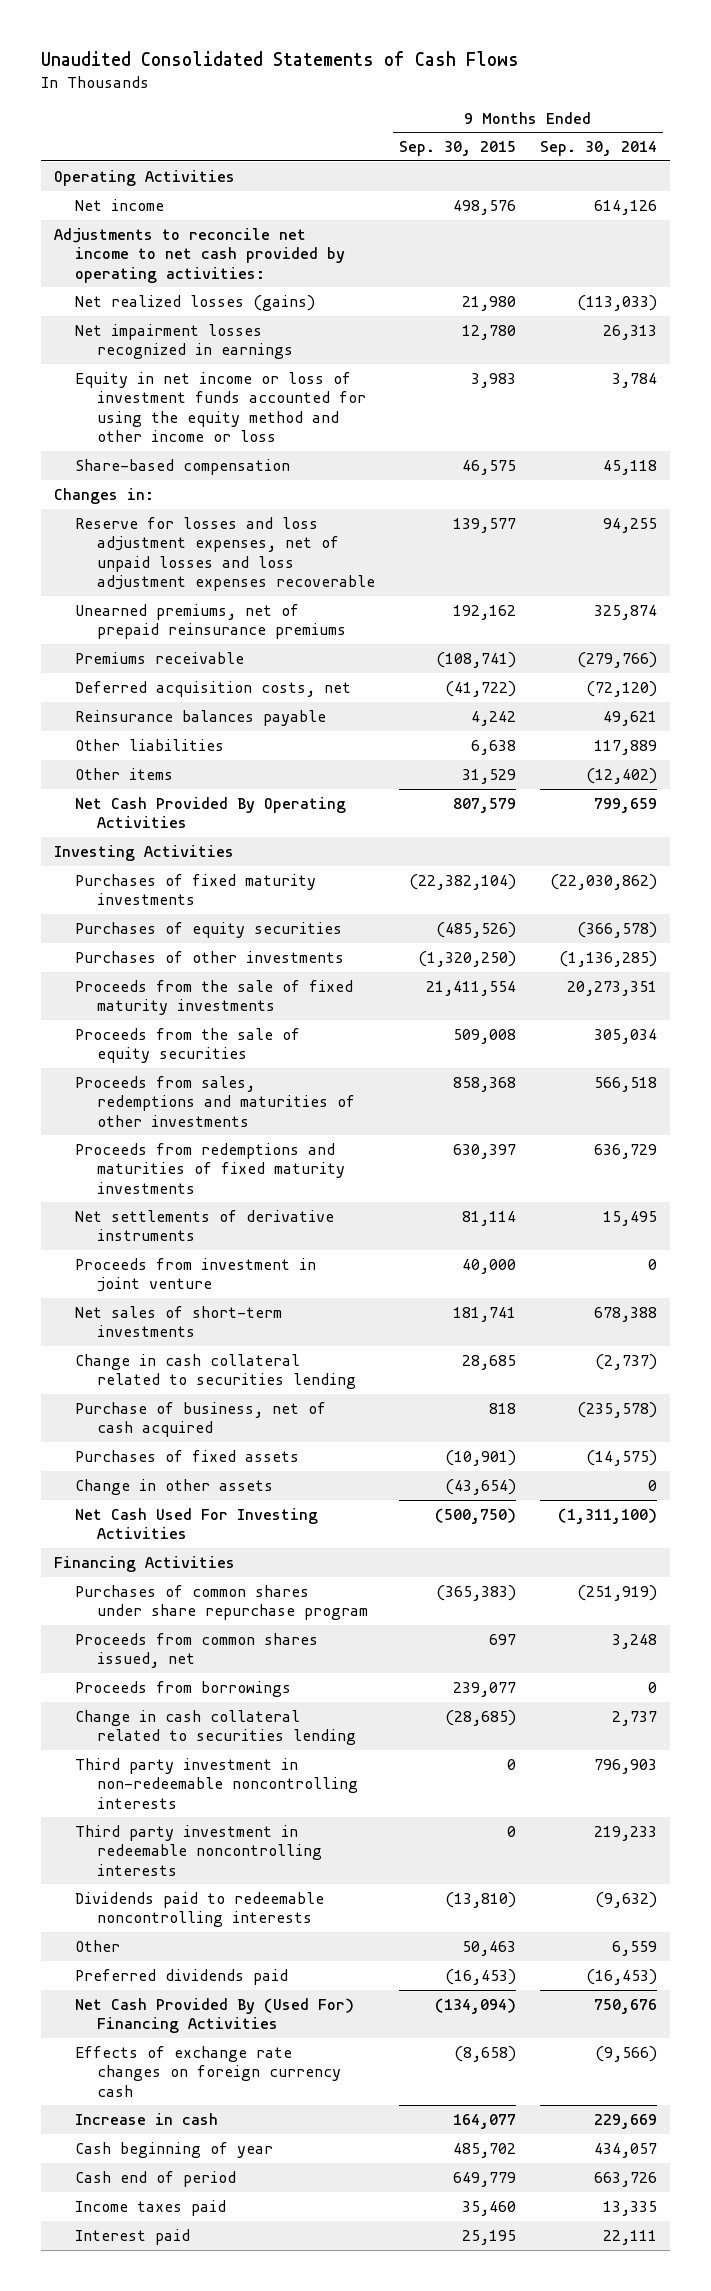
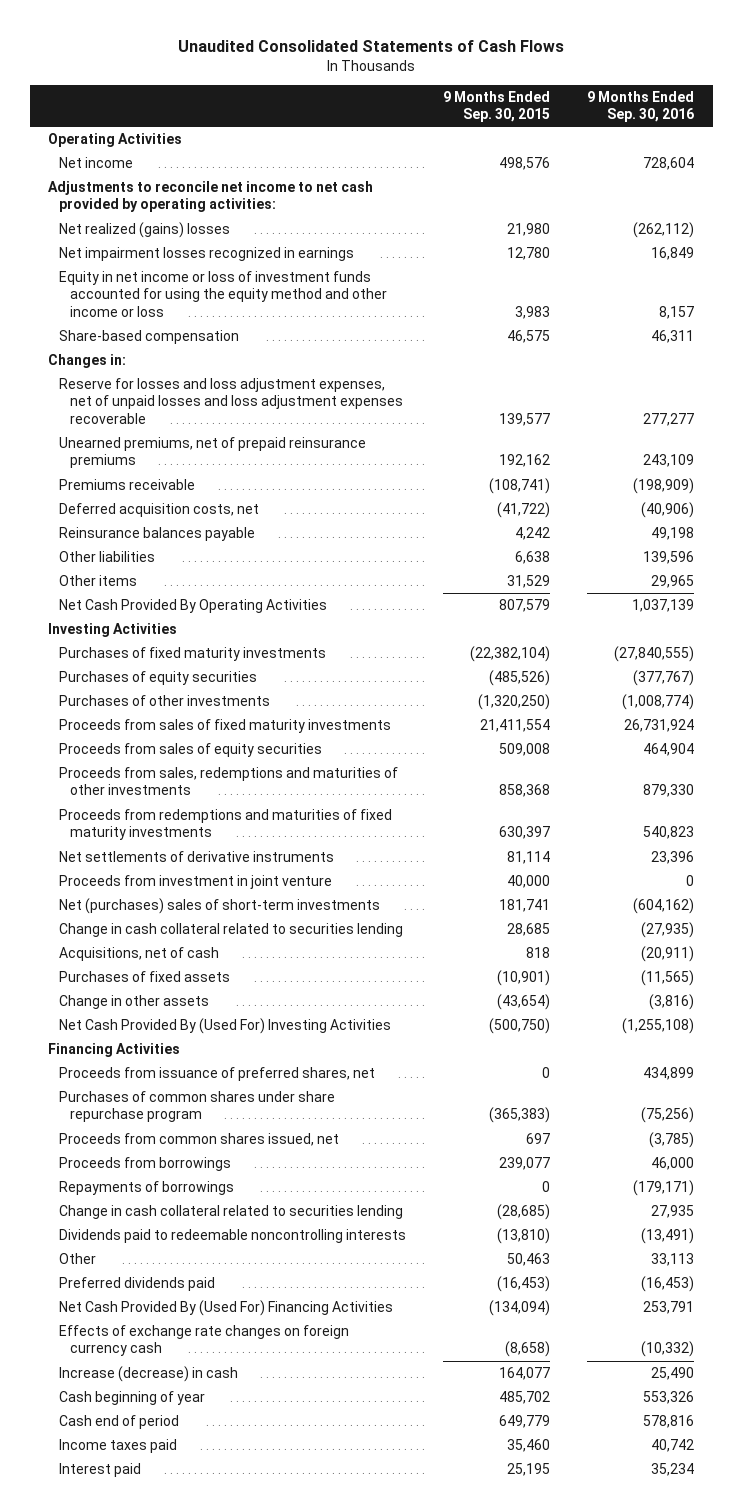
[540,141,658,157] Sep. 30, 2014 -> none
none -> [587,90,695,123] 9 Months Ended Sep. 30, 2016
[75,294,316,311] Net realized losses (gains) -> [59,222,231,239] Net realized (gains) losses
[75,979,354,1016] Proceeds from the sale of fixed maturity investments -> [59,719,392,734] Proceeds from sales of fixed maturity investments
[75,1027,301,1064] Proceeds from the sale of equity securities -> [59,743,323,758] Proceeds from sales of equity securities
[75,1305,283,1338] Net sales of short-term investments -> [59,898,381,915] Net (purchases) sales of short-term investments
[75,1401,327,1438] Purchase of business, net of cash acquired -> [59,947,220,962] Acquisitions, net of cash
[75,1507,319,1540] Net Cash Used For Investing Activities -> [59,1018,392,1035] Net Cash Provided By (Used For) Investing Activities
none -> [59,1067,376,1082] Proceeds from issuance of preferred shares, net
none -> [59,1181,235,1196] Repayments of borrowings
[75,1757,358,1809] Third party investment in non-redeemable noncontrolling interests -> none
[75,1824,322,1876] Third party investment in redeemable noncontrolling interests -> none
[75,2112,219,2125] Increase in cash -> [59,1366,239,1383] Increase (decrease) in cash

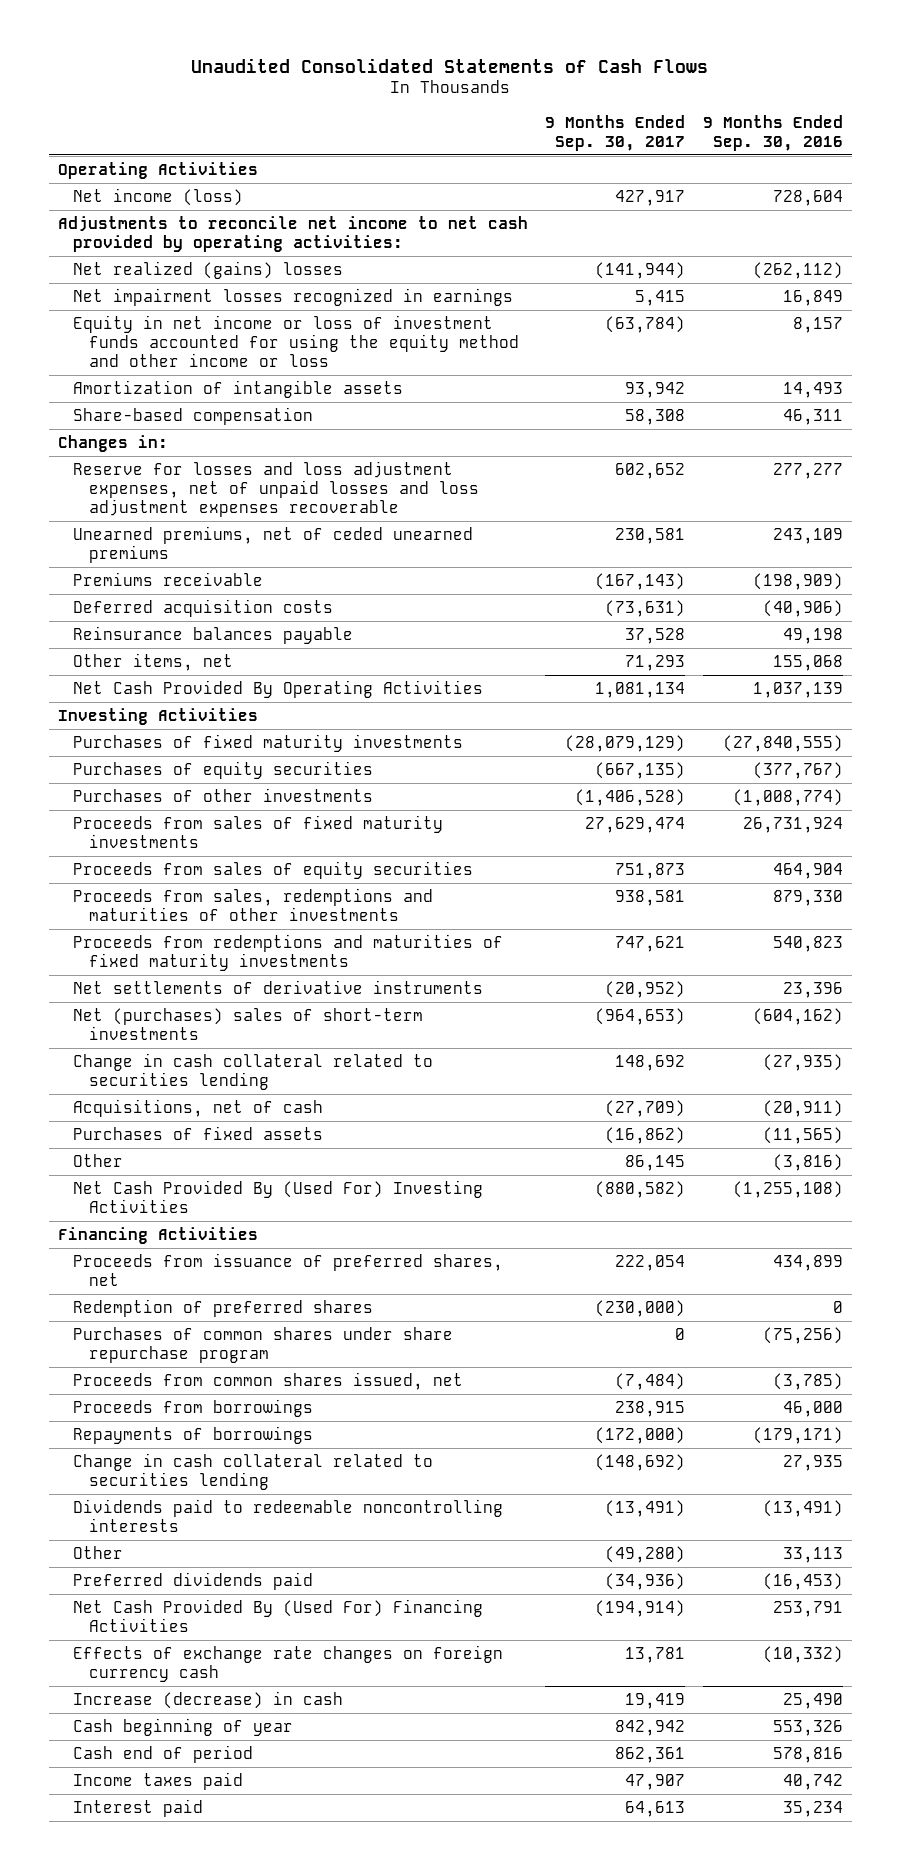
[443,90,551,123] 9 Months Ended Sep. 30, 2015 -> none
none -> [545,114,686,151] 9 Months Ended Sep. 30, 2017
[59,157,134,169] Net income -> [73,187,244,206] Net income (loss)
none -> [73,379,404,398] Amortization of intangible assets
[59,437,367,469] Unearned premiums, net of prepaid reinsurance premiums -> [73,525,474,563] Unearned premiums, net of ceded unearned premiums
[59,503,260,518] Deferred acquisition costs, net -> [73,598,334,617] Deferred acquisition costs
[59,551,156,563] Other liabilities -> none
[59,575,138,587] Other items -> [73,652,234,671] Other items, net
[651,575,695,589] 29,965 -> [772,654,843,671] 155,068
[59,875,333,890] Proceeds from investment in joint venture -> none
[59,995,210,1010] Change in other assets -> [73,1153,124,1167] Other
none -> [73,1298,374,1317] Redemption of preferred shares

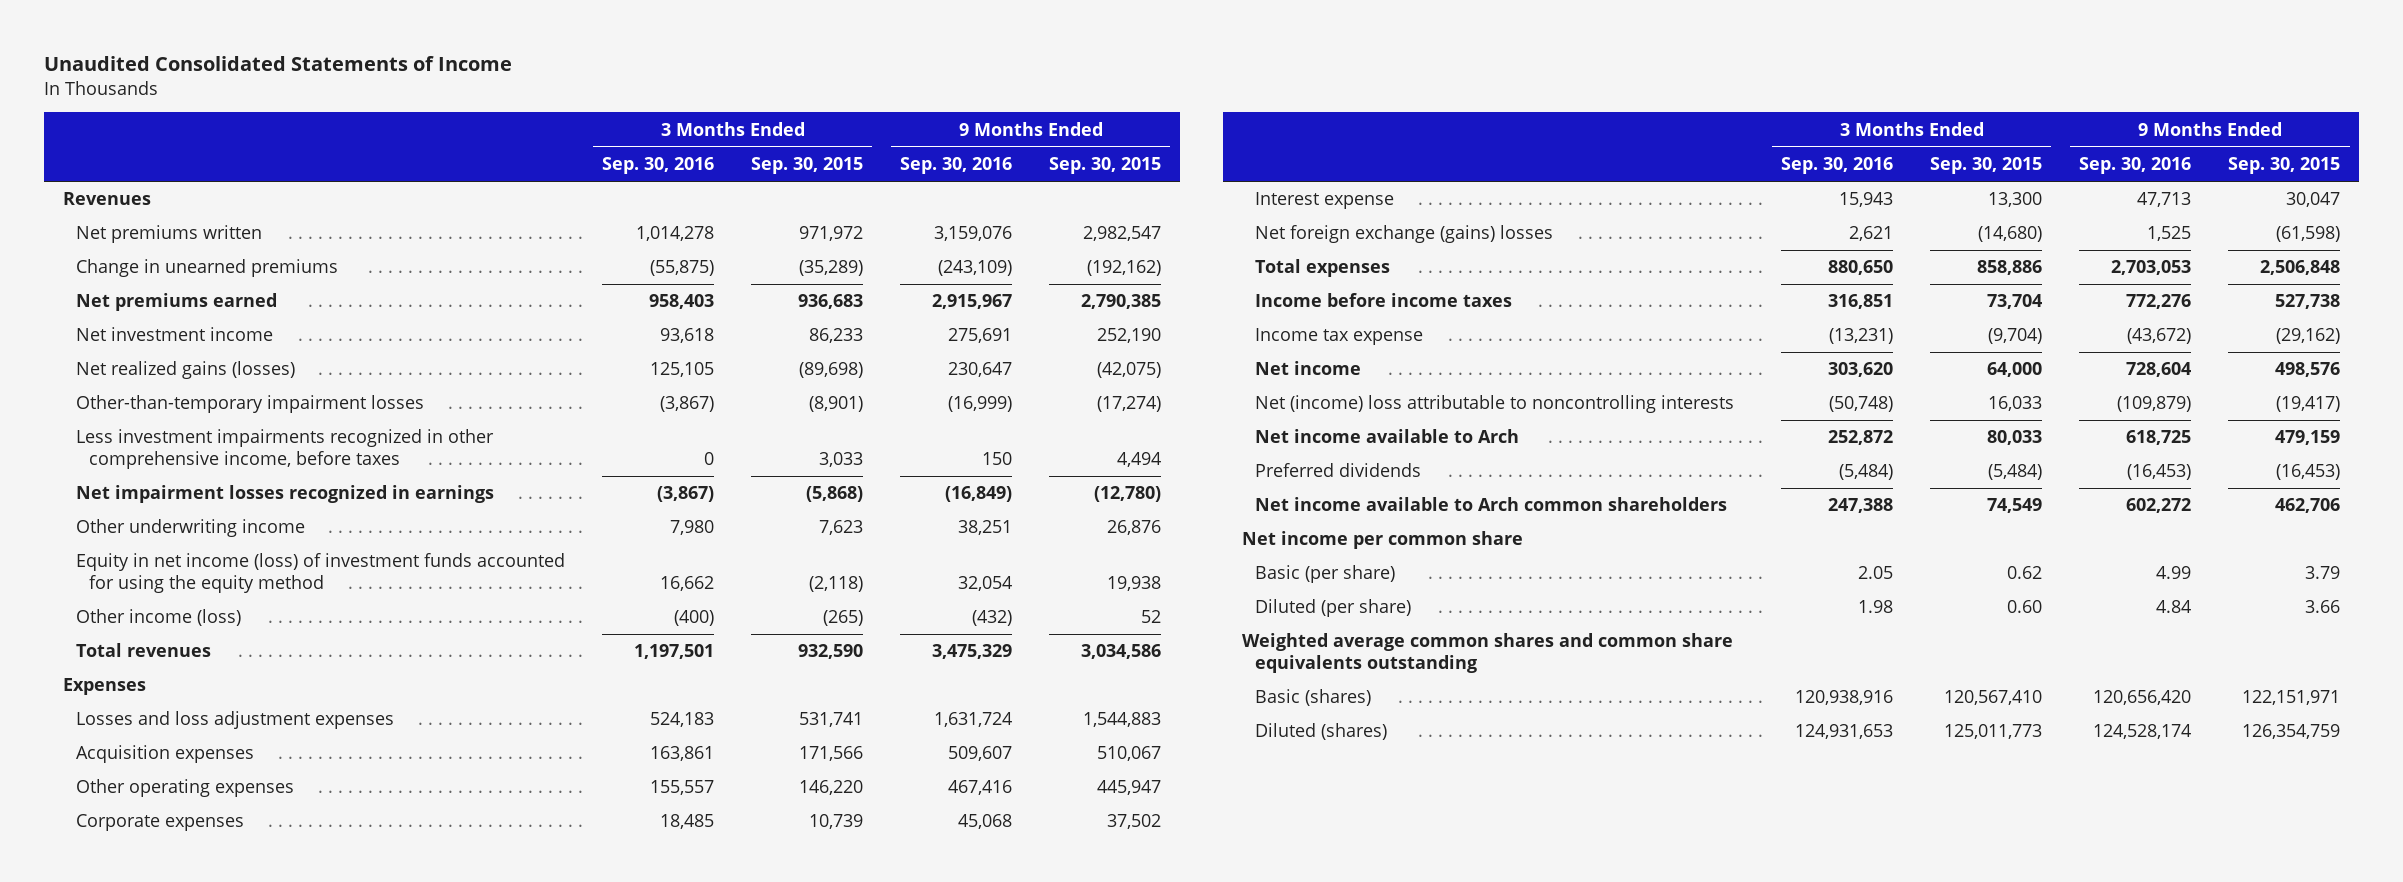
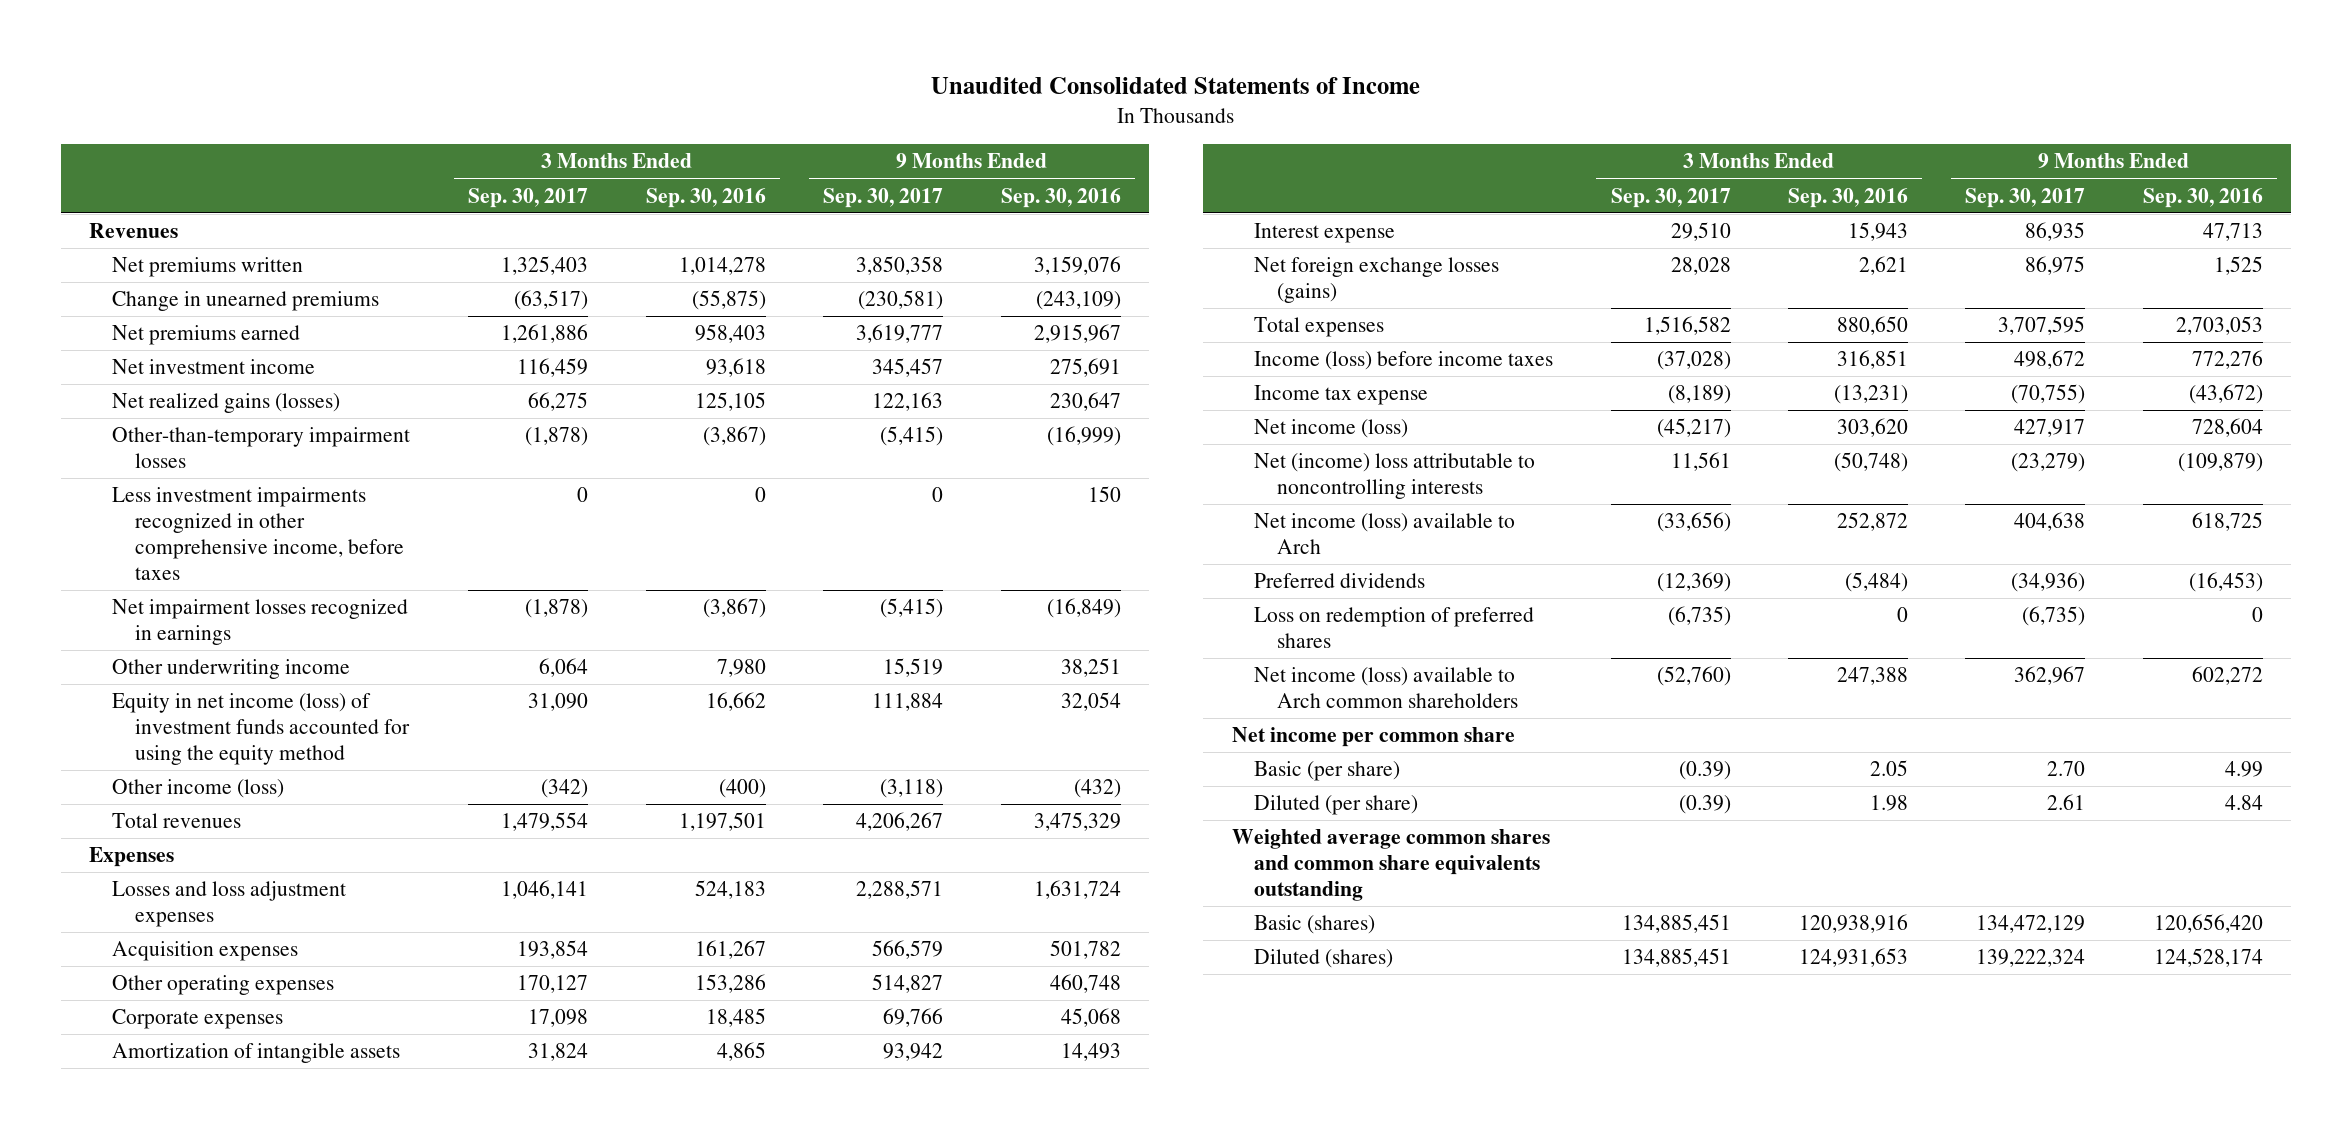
[751,157,864,175] Sep. 30, 2015 -> none
[1049,157,1162,175] Sep. 30, 2015 -> none
none -> [468,187,589,208] Sep. 30, 2017
none -> [823,187,944,208] Sep. 30, 2017
[649,746,714,762] 163,861 -> [694,940,766,960] 161,267
[948,746,1013,762] 509,607 -> [1049,940,1121,960] 501,782
[649,780,714,796] 155,557 -> [694,974,766,994] 153,286
[948,780,1013,796] 467,416 -> [1049,974,1121,994] 460,748
none -> [112,1043,401,1064] Amortization of intangible assets
[1255,225,1554,244] Net foreign exchange (gains) losses -> [1254,257,1500,303] Net foreign exchange losses (gains)
[1255,293,1513,308] Income before income taxes -> [1254,351,1554,371] Income (loss) before income taxes
[1255,361,1362,376] Net income -> [1254,419,1409,439] Net income (loss)
[1255,429,1520,444] Net income available to Arch -> [1254,513,1516,554] Net income (loss) available to Arch
none -> [1254,607,1535,648] Loss on redemption of preferred shares
[1255,497,1728,512] Net income available to Arch common shareholders -> [1254,667,1518,708] Net income (loss) available to Arch common shareholders

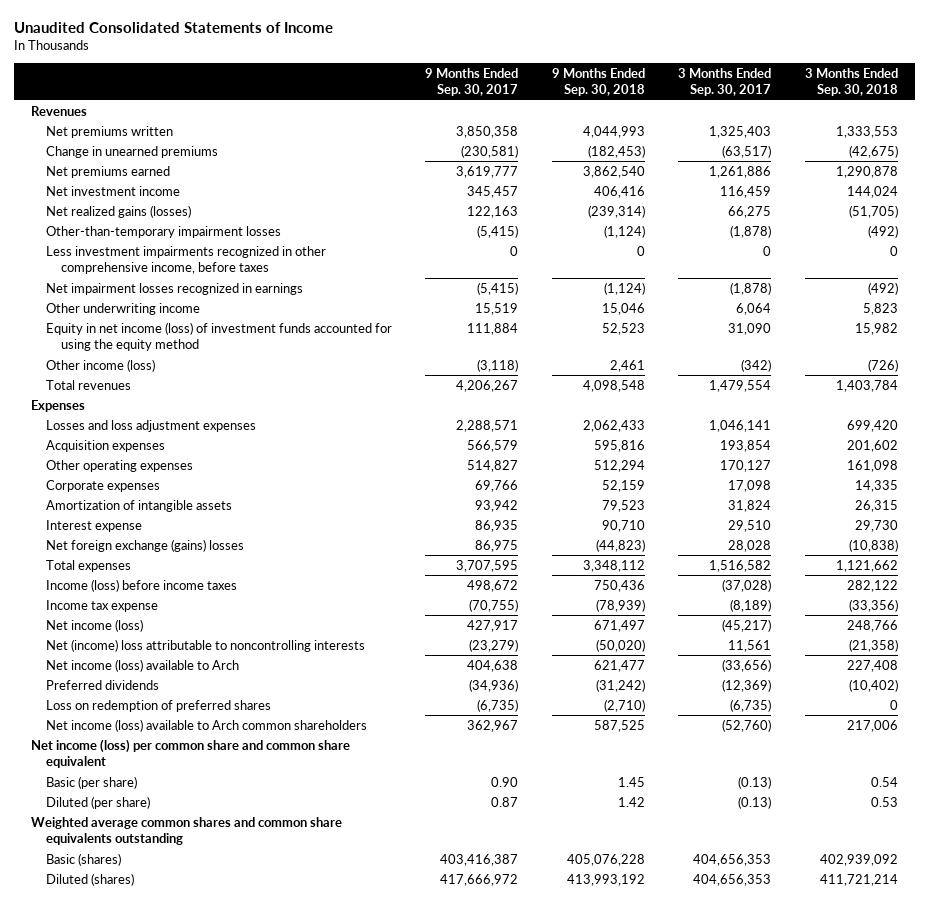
[645,187,766,208] Sep. 30, 2016 -> none
[1000,187,1121,208] Sep. 30, 2016 -> none
none -> [551,67,645,96] 9 Months Ended Sep. 30, 2018
none -> [804,67,898,96] 3 Months Ended Sep. 30, 2018
[1254,257,1500,303] Net foreign exchange losses (gains) -> [45,538,244,552] Net foreign exchange (gains) losses
[1231,727,1515,748] Net income per common share -> [30,738,350,768] Net income (loss) per common share and common share equivalent
[1678,761,1731,781] (0.39) -> [738,775,772,789] (0.13)
[2047,761,2086,777] 2.70 -> [491,776,519,787] 0.90
[1678,795,1731,815] (0.39) -> [738,795,772,809] (0.13)
[2047,794,2086,811] 2.61 -> [491,796,519,807] 0.87
[1621,914,1731,934] 134,885,451 -> [693,853,772,866] 404,656,353
[1976,915,2086,934] 134,472,129 -> [440,853,519,866] 403,416,387
[1621,948,1731,968] 134,885,451 -> [693,873,772,886] 404,656,353
[1976,949,2086,968] 139,222,324 -> [440,873,519,886] 417,666,972

